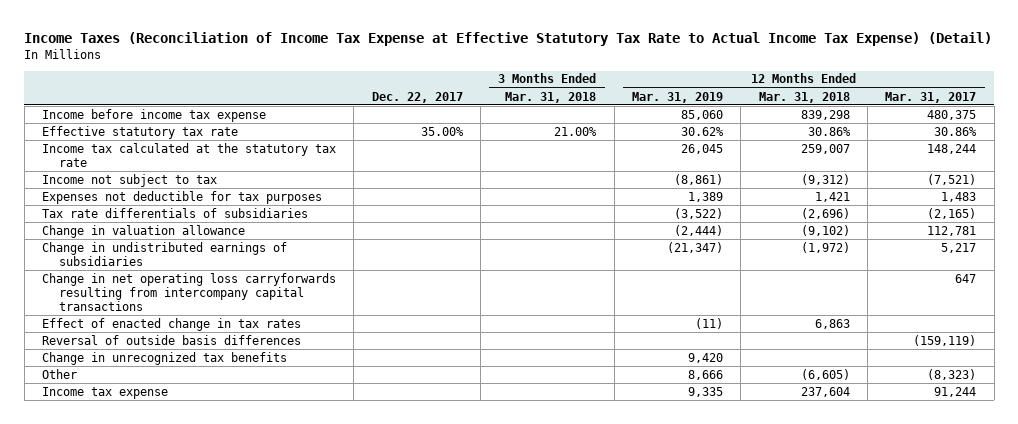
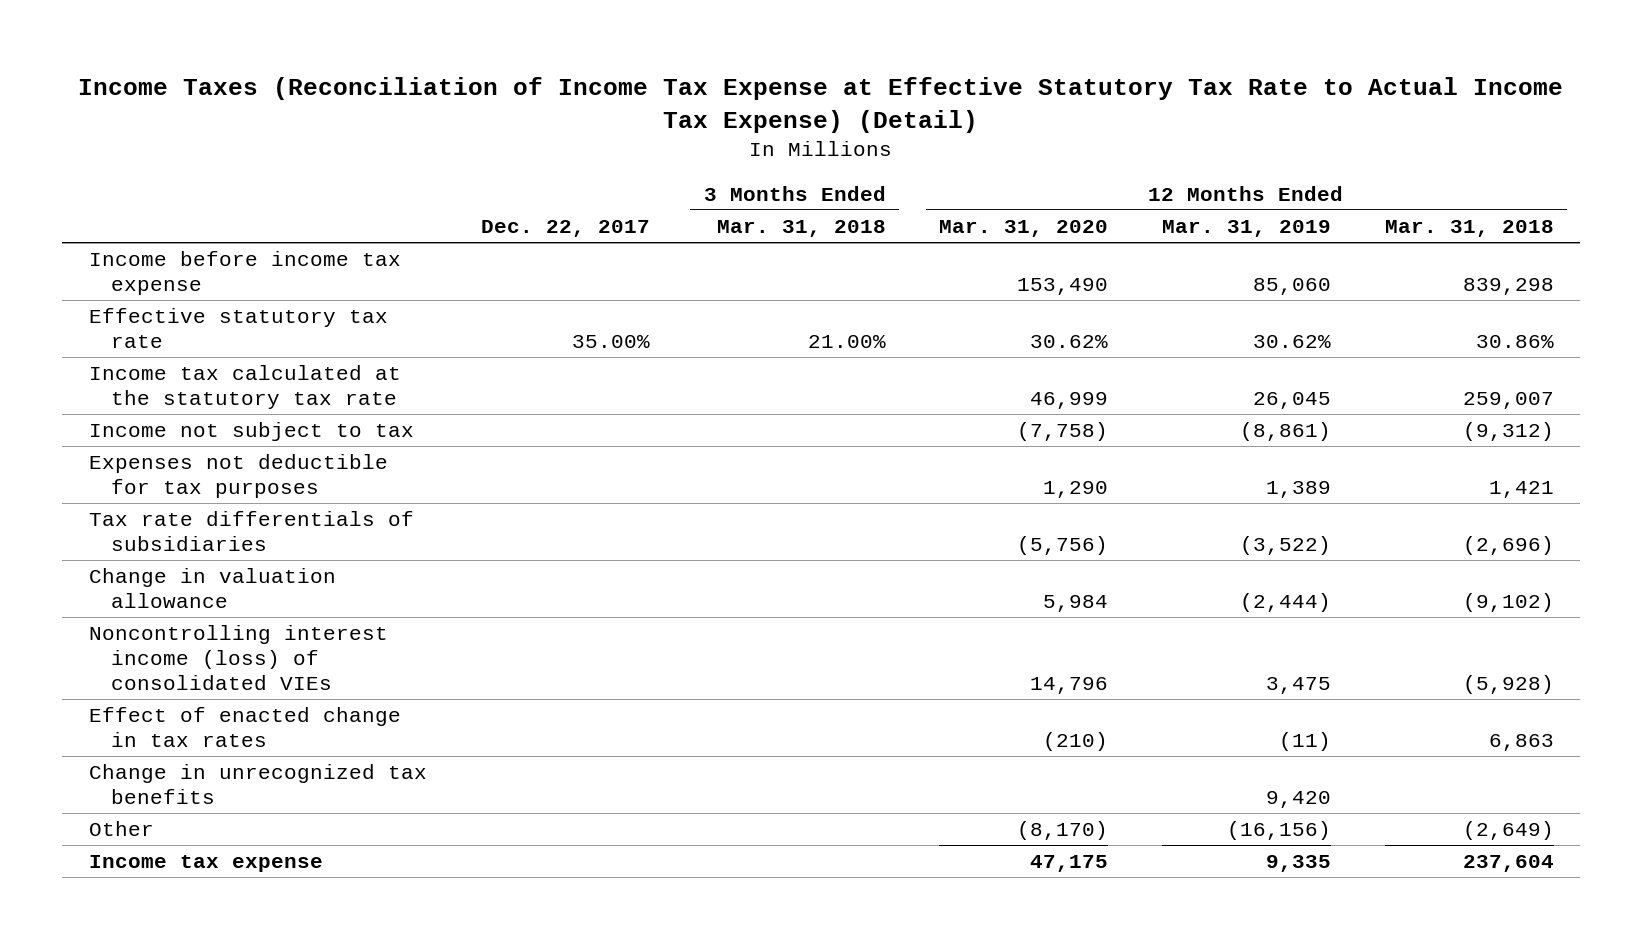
[885,91,977,103] Mar. 31, 2017 -> none
none -> [939,220,1109,238] Mar. 31, 2020
[41,241,287,266] Change in undistributed earnings of subsidiaries -> none
[41,272,336,311] Change in net operating loss carryforwards resulting from intercompany capital transactions -> none
none -> [89,625,389,691] Noncontrolling interest income (loss) of consolidated VIEs
[41,334,301,345] Reversal of outside basis differences -> none
[687,369,723,380] 8,666 -> [1226,821,1331,841] (16,156)
[800,368,850,380] (6,605) -> [1462,821,1554,841] (2,649)

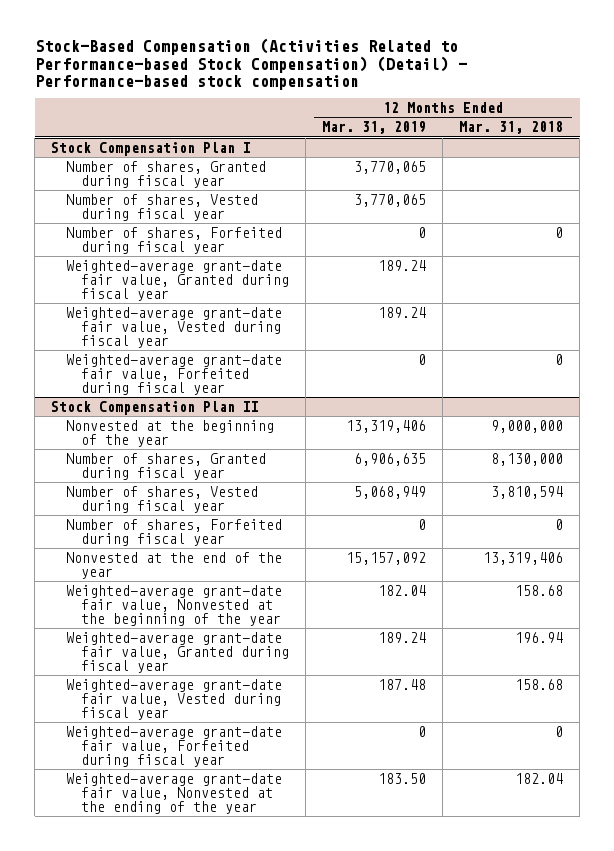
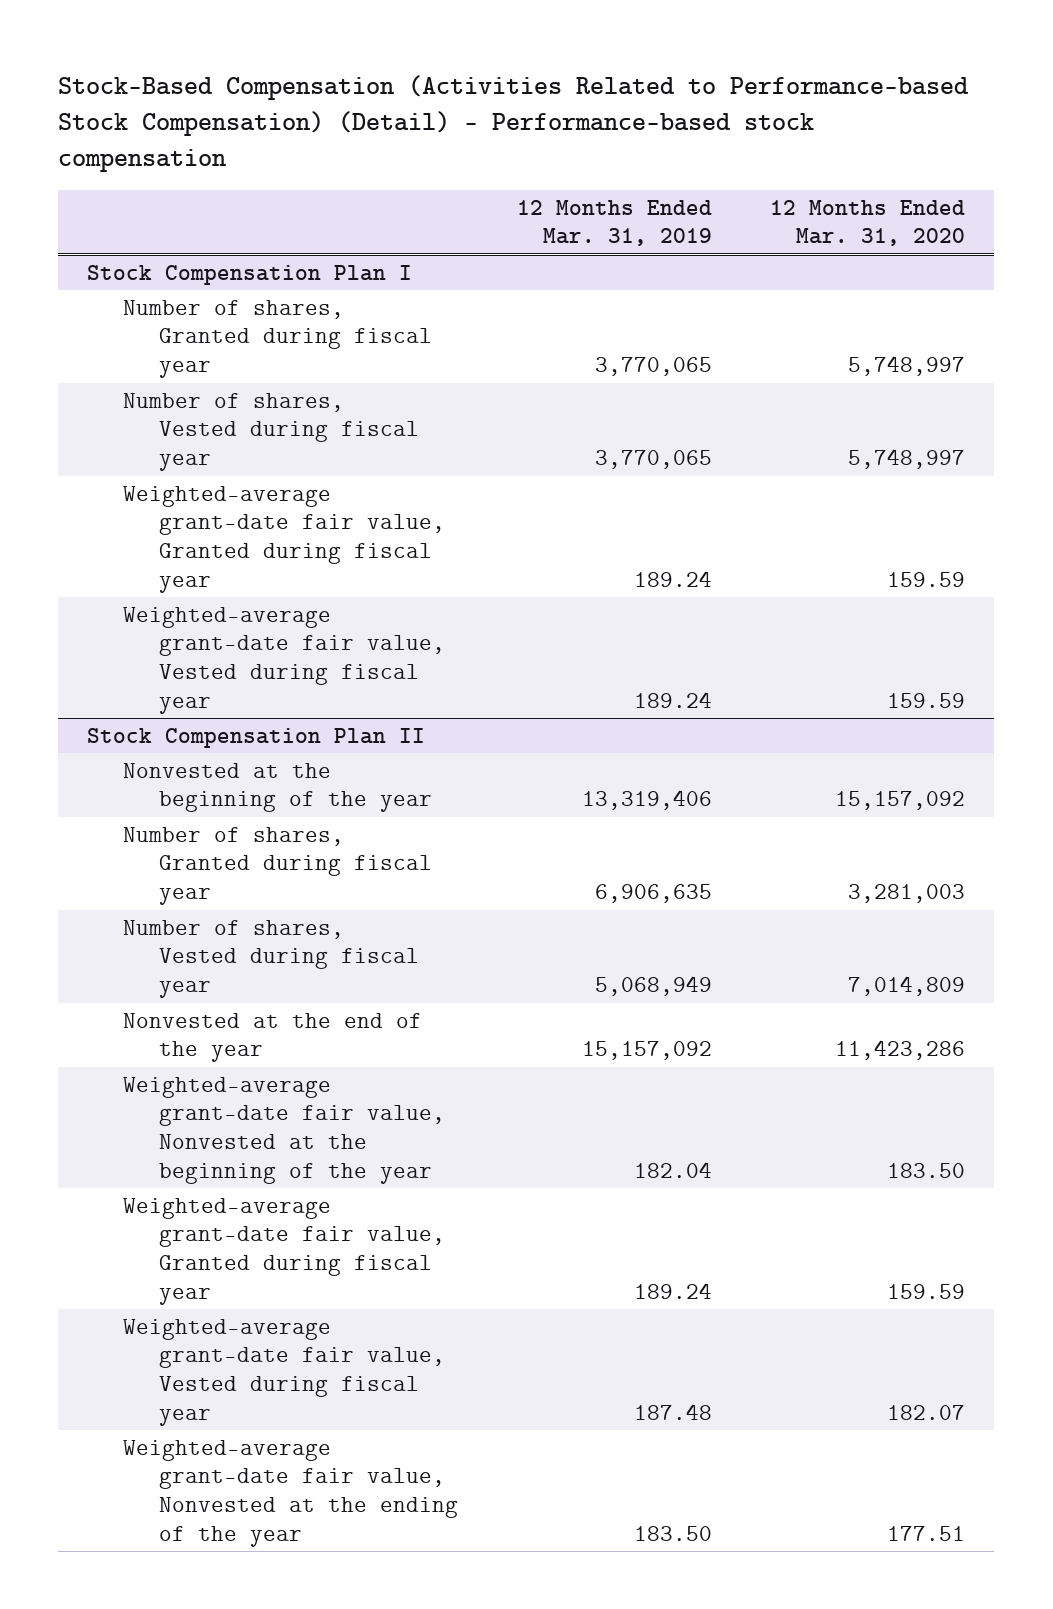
[459,121,564,135] Mar. 31, 2018 -> none
none -> [770,199,966,247] 12 Months Ended Mar. 31, 2020
[66,226,283,254] Number of shares, Forfeited during fiscal year -> none
[66,353,283,395] Weighted-average grant-date fair value, Forfeited during fiscal year -> none
[66,518,283,546] Number of shares, Forfeited during fiscal year -> none
[66,725,283,767] Weighted-average grant-date fair value, Forfeited during fiscal year -> none

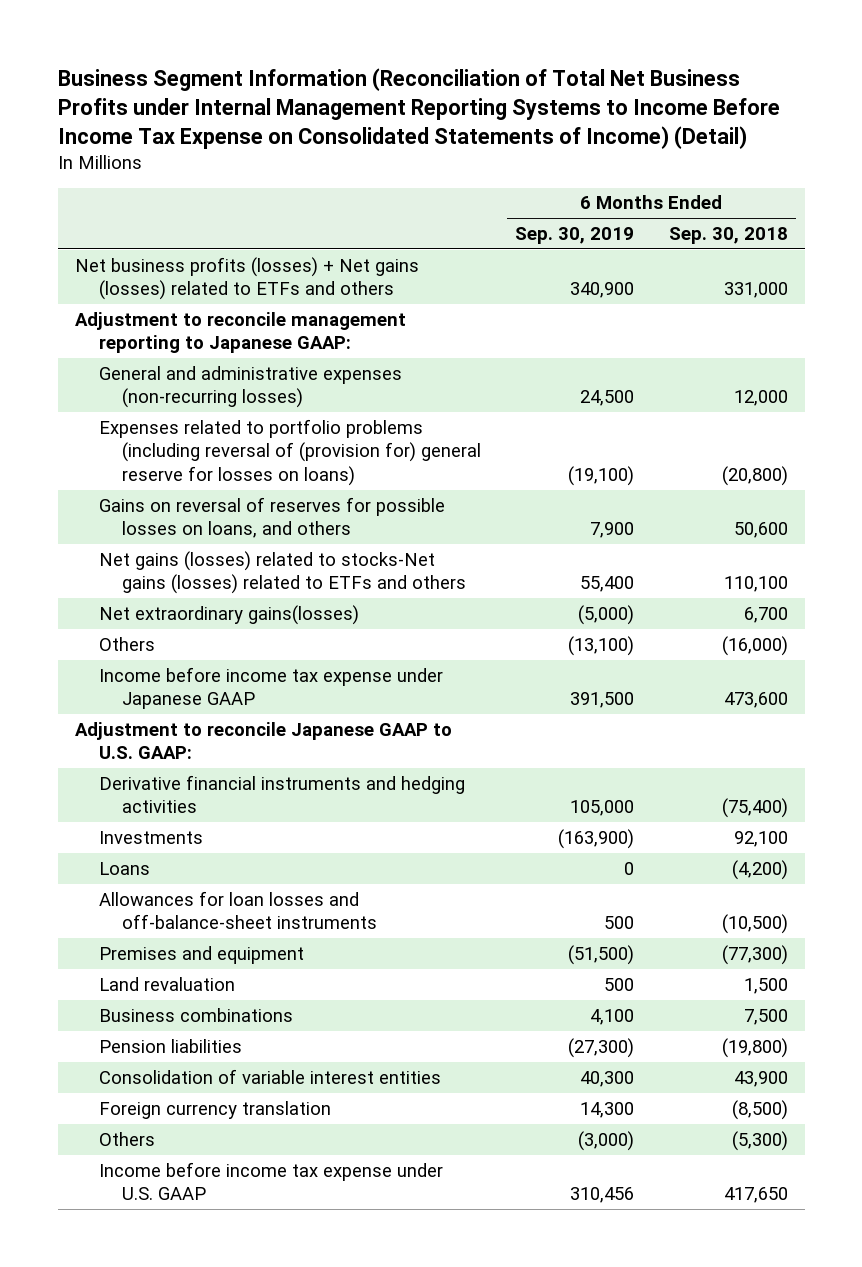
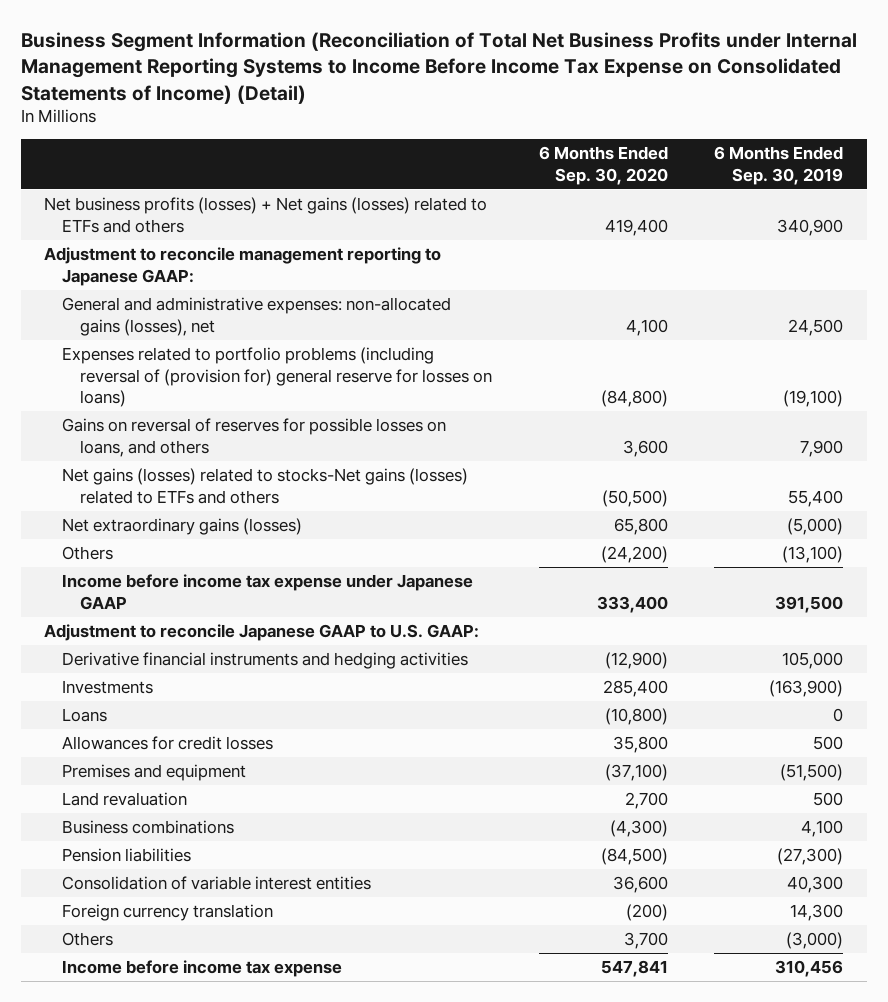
[668,226,788,244] Sep. 30, 2018 -> none
none -> [538,145,668,185] 6 Months Ended Sep. 30, 2020
[98,365,402,409] General and administrative expenses (non-recurring losses) -> [62,296,452,336] General and administrative expenses: non-allocated gains (losses), net
[98,604,359,625] Net extraordinary gains(losses) -> [62,517,303,535] Net extraordinary gains (losses)
[98,890,378,930] Allowances for loan losses and off-balance-sheet instruments -> [62,735,274,750] Allowances for credit losses
[98,1161,443,1201] Income before income tax expense under U.S. GAAP -> [62,959,343,977] Income before income tax expense

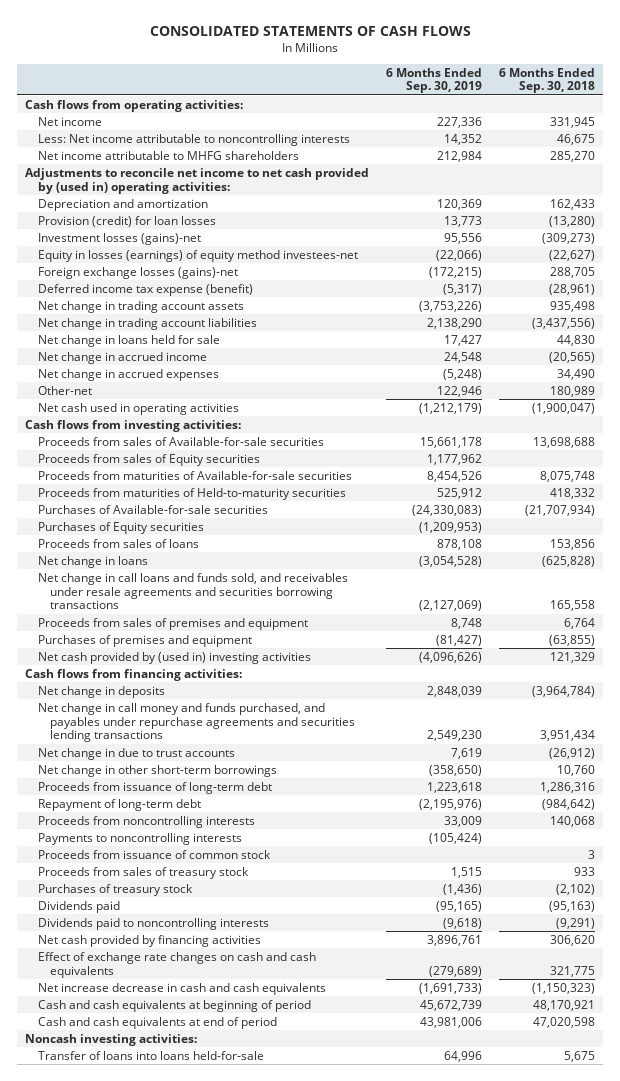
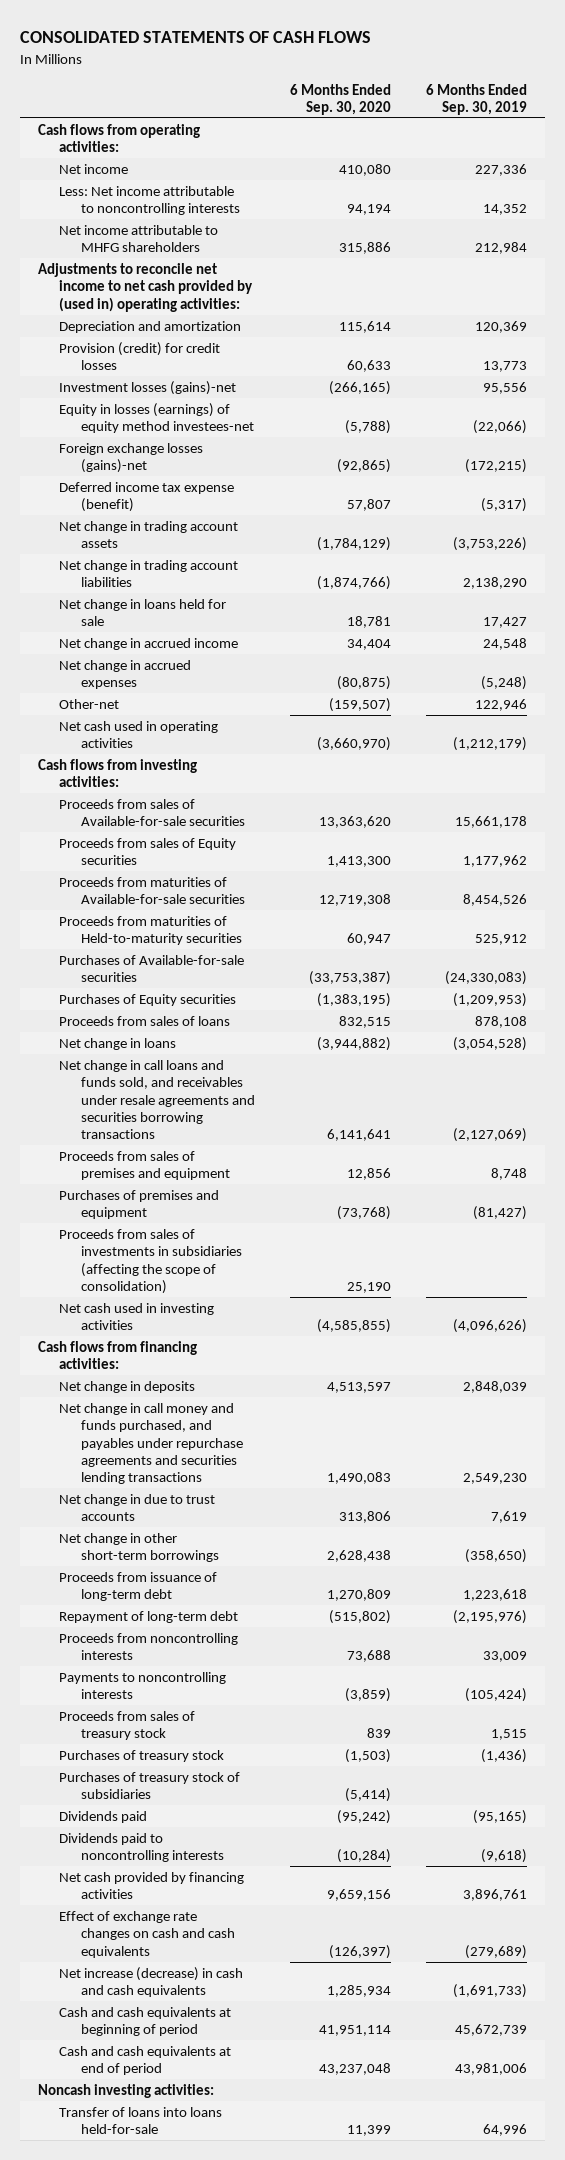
[498,67,595,94] 6 Months Ended Sep. 30, 2018 -> none
none -> [290,83,392,115] 6 Months Ended Sep. 30, 2020
[37,215,216,227] Provision (credit) for loan losses -> [59,341,221,371] Provision (credit) for credit losses
none -> [59,1228,243,1294] Proceeds from sales of investments in subsidiaries (affecting the scope of consolidation)
[37,651,311,664] Net cash provided by (used in) investing activities -> [59,1302,215,1331] Net cash used in investing activities
[37,849,271,859] Proceeds from issuance of common stock -> none
none -> [59,1771,241,1800] Purchases of treasury stock of subsidiaries
[37,982,326,995] Net increase decrease in cash and cash equivalents -> [59,1966,244,1998] Net increase (decrease) in cash and cash equivalents

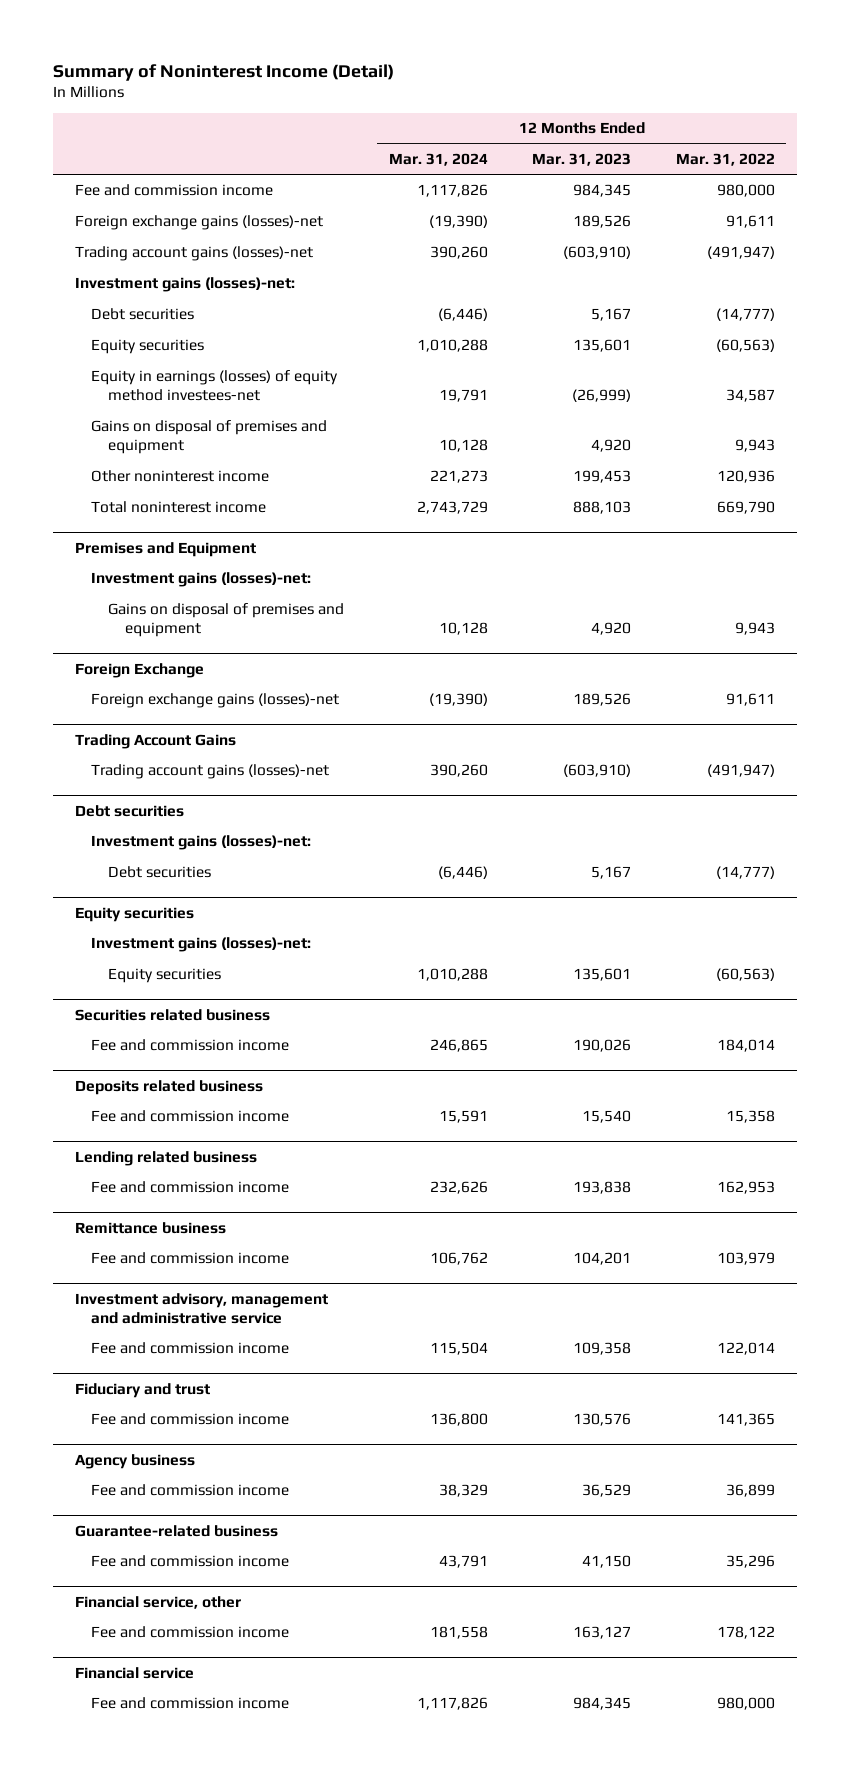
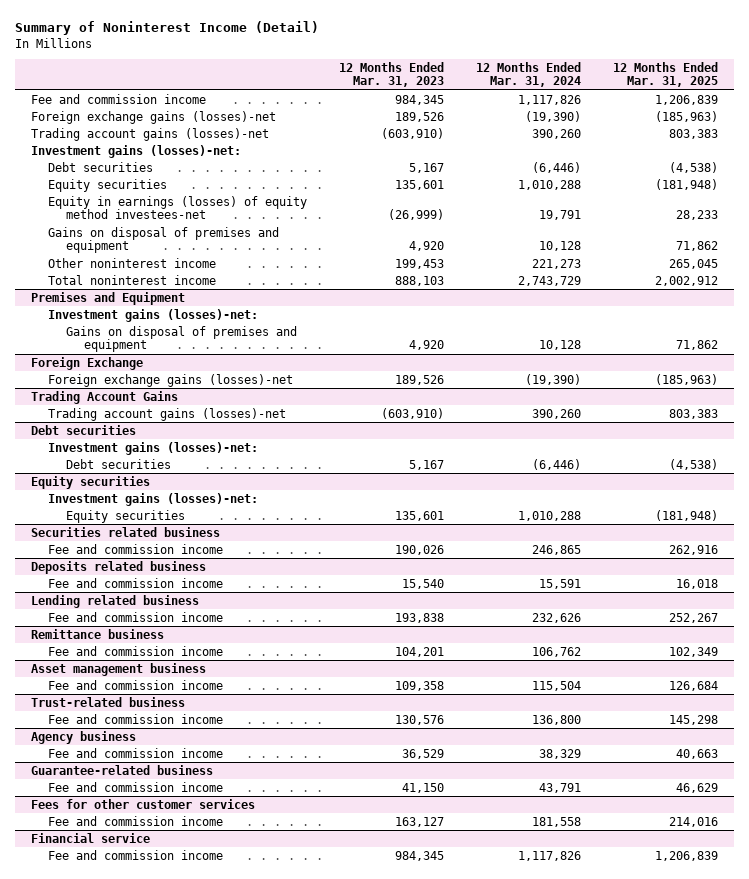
[675,153,775,167] Mar. 31, 2022 -> none
none -> [613,61,719,88] 12 Months Ended Mar. 31, 2025
[74,1292,328,1324] Investment advisory, management and administrative service -> [30,662,206,676] Asset management business
[74,1382,210,1398] Fiduciary and trust -> [30,696,185,707] Trust-related business
[74,1595,241,1609] Financial service, other -> [30,798,255,809] Fees for other customer services

